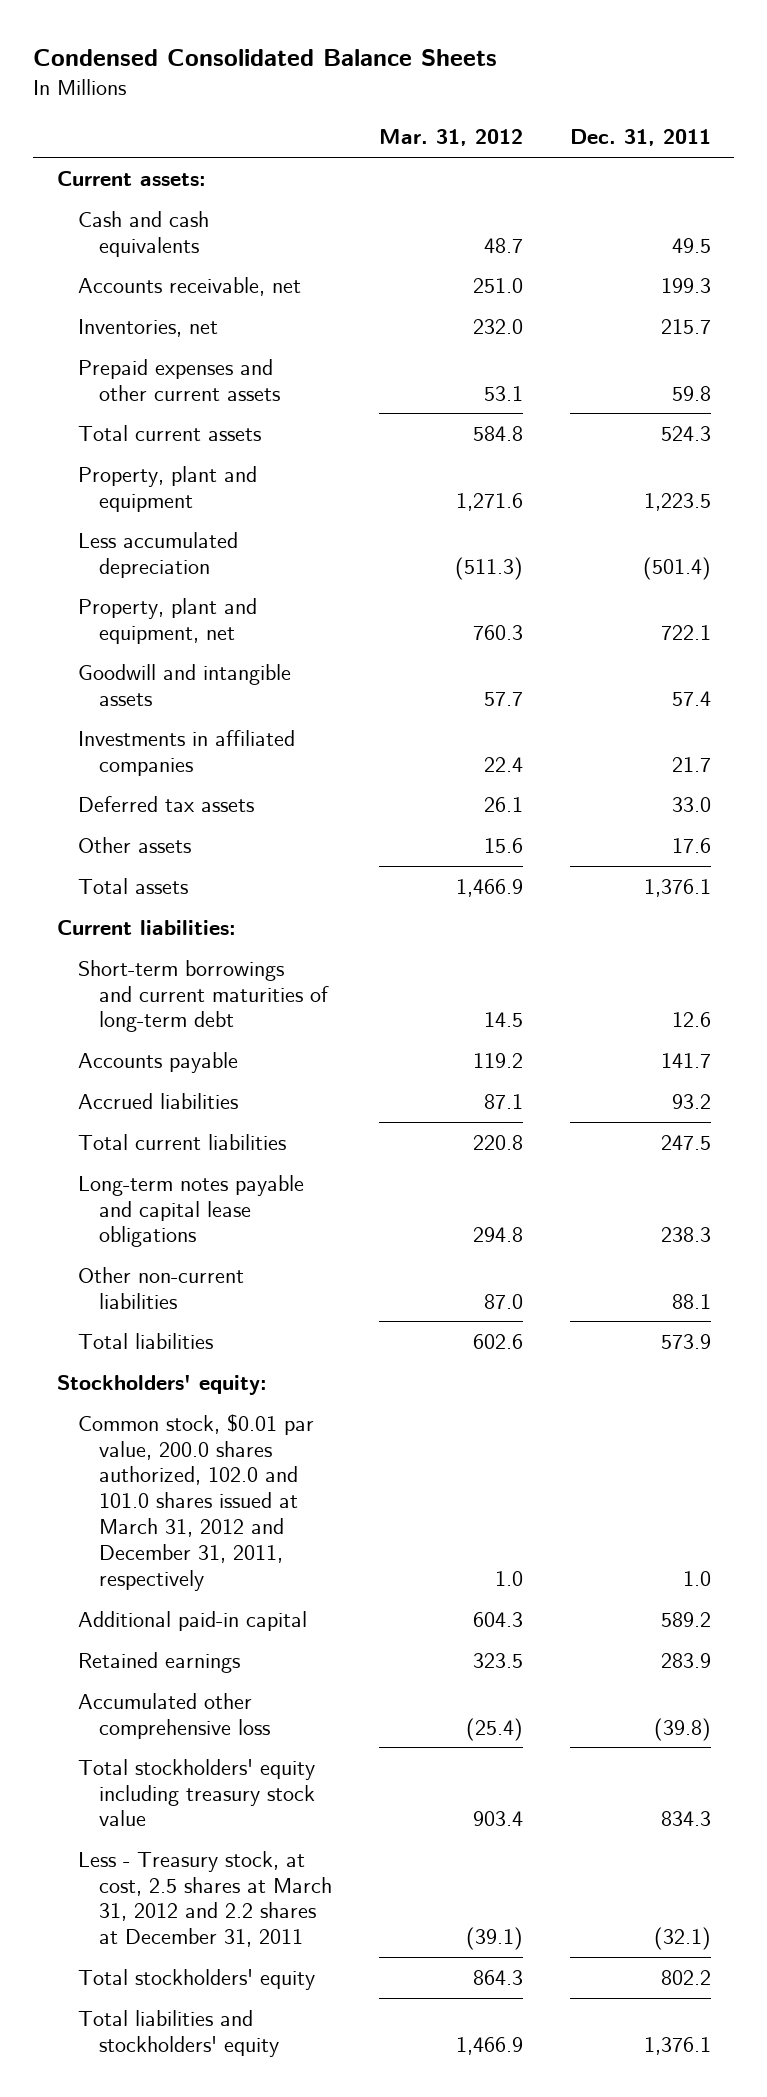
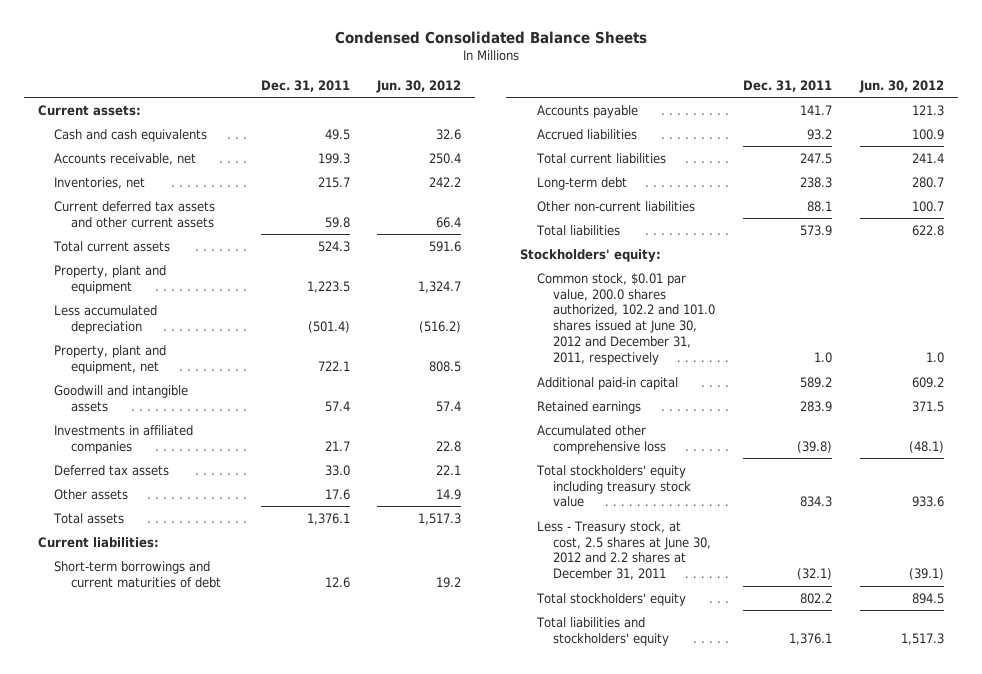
[378,129,523,147] Mar. 31, 2012 -> none
none -> [376,79,462,93] Jun. 30, 2012
[77,358,280,401] Prepaid expenses and other current assets -> [54,200,216,228] Current deferred tax assets and other current assets
[77,959,329,1033] Short-term borrowings and current maturities of long-term debt -> [54,560,222,588] Short-term borrowings and current maturities of debt
[77,1174,304,1248] Long-term notes payable and capital lease obligations -> [536,176,627,190] Long-term debt
[77,1413,314,1591] Common stock, $0.01 par value, 200.0 shares authorized, 102.0 and 101.0 shares issued at March 31, 2012 and December 31, 2011, respectively -> [536,272,716,366] Common stock, $0.01 par value, 200.0 shares authorized, 102.2 and 101.0 shares issued at June 30, 2012 and December 31, 2011, respectively
[77,1850,332,1948] Less - Treasury stock, at cost, 2.5 shares at March 31, 2012 and 2.2 shares at December 31, 2011 -> [536,520,712,581] Less - Treasury stock, at cost, 2.5 shares at June 30, 2012 and 2.2 shares at December 31, 2011

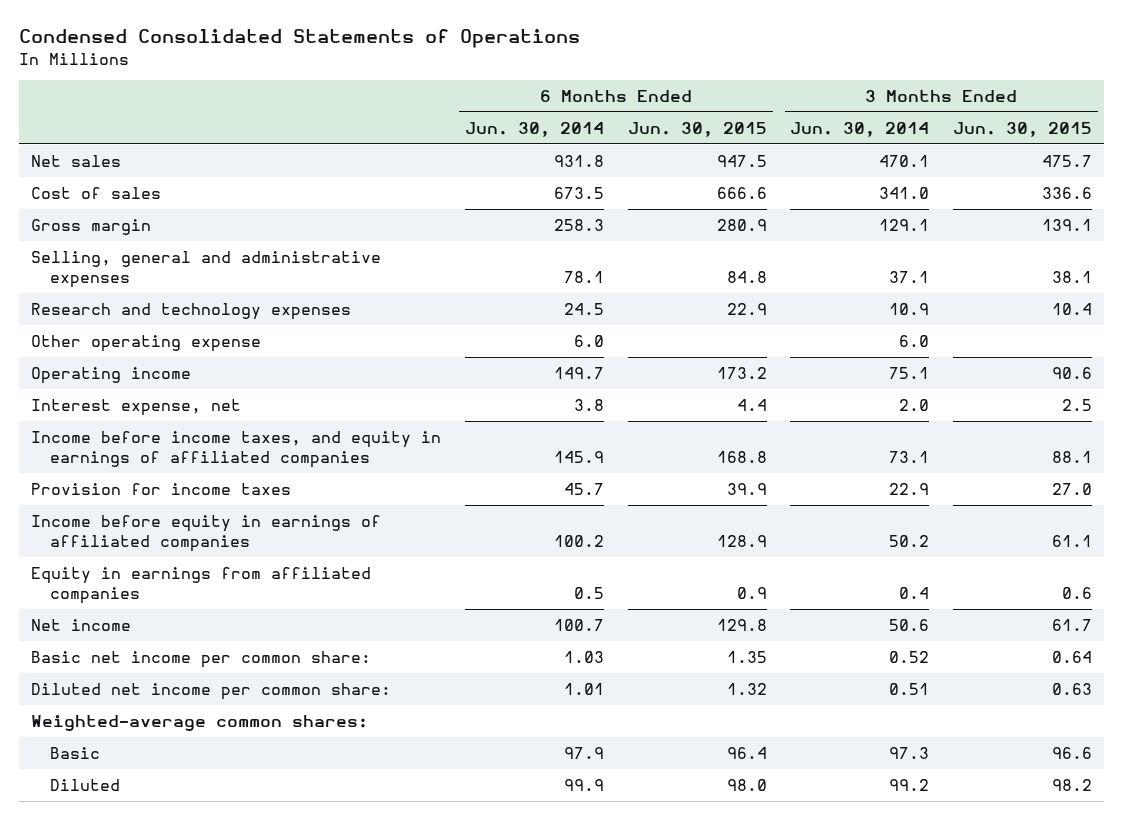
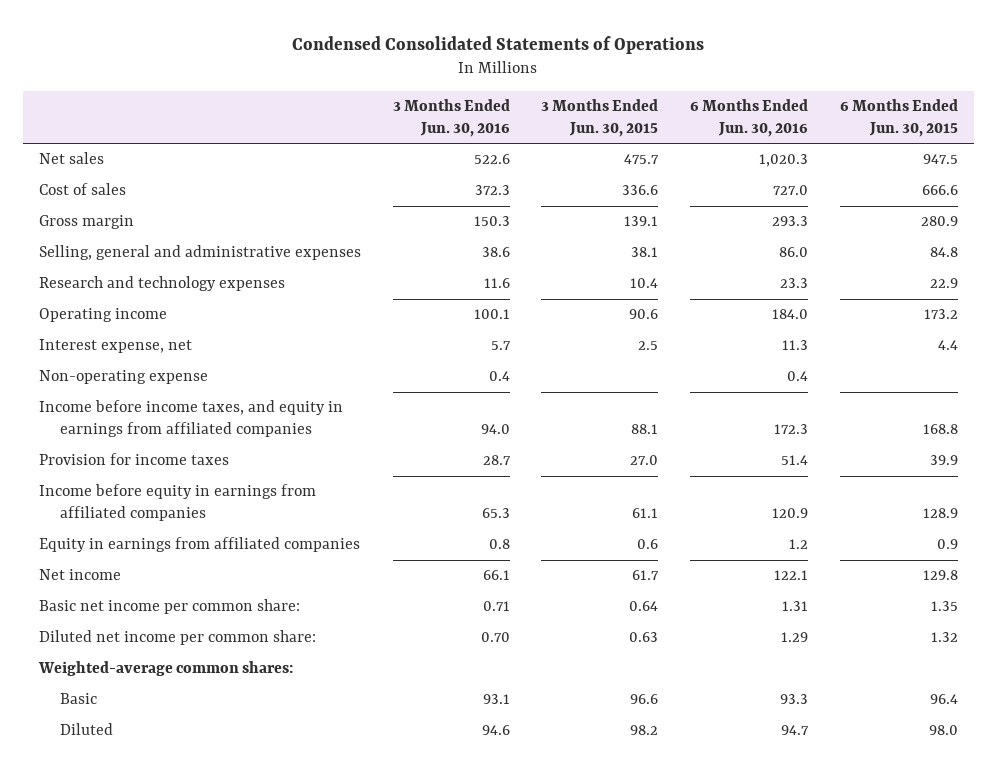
[464,121,604,137] Jun. 30, 2014 -> none
[790,121,930,137] Jun. 30, 2014 -> none
none -> [392,98,510,137] 3 Months Ended Jun. 30, 2016
none -> [690,98,809,137] 6 Months Ended Jun. 30, 2016
[30,334,261,352] Other operating expense -> none
none -> [38,370,208,385] Non-operating expense
[30,430,441,468] Income before income taxes, and equity in earnings of affiliated companies -> [38,400,343,438] Income before income taxes, and equity in earnings from affiliated companies
[30,514,381,552] Income before equity in earnings of affiliated companies -> [38,484,316,522] Income before equity in earnings from affiliated companies

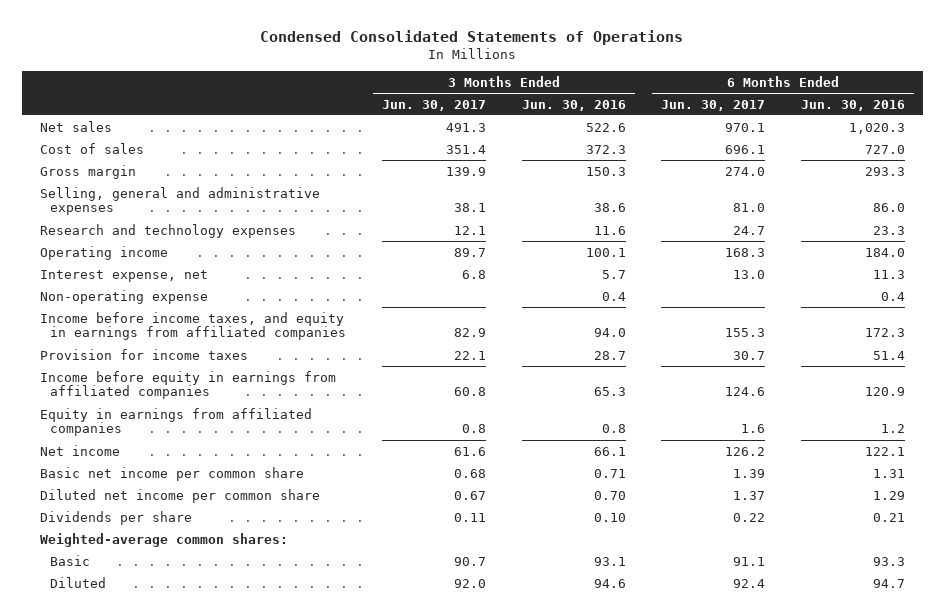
[541,98,659,137] 3 Months Ended Jun. 30, 2015 -> none
[840,98,959,137] 6 Months Ended Jun. 30, 2015 -> none
none -> [381,99,486,111] Jun. 30, 2017
none -> [661,99,766,111] Jun. 30, 2017
[38,599,300,615] Basic net income per common share: -> [39,466,304,481] Basic net income per common share
[38,630,316,646] Diluted net income per common share: -> [39,488,320,503] Diluted net income per common share
none -> [39,510,192,525] Dividends per share

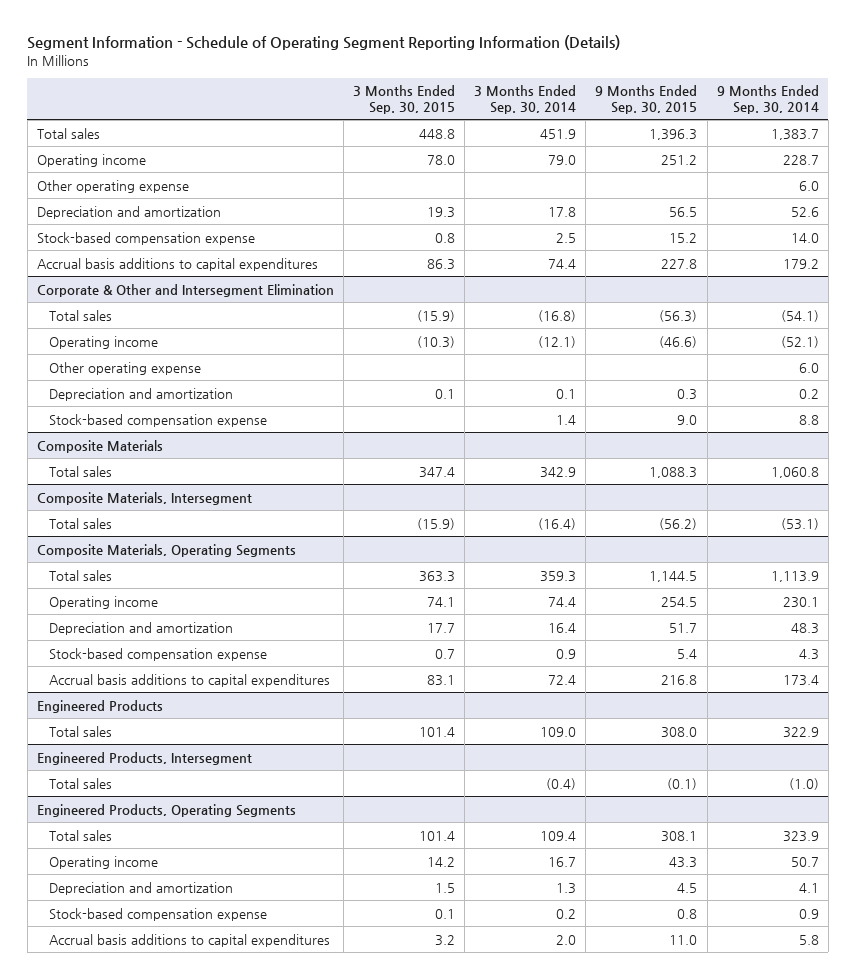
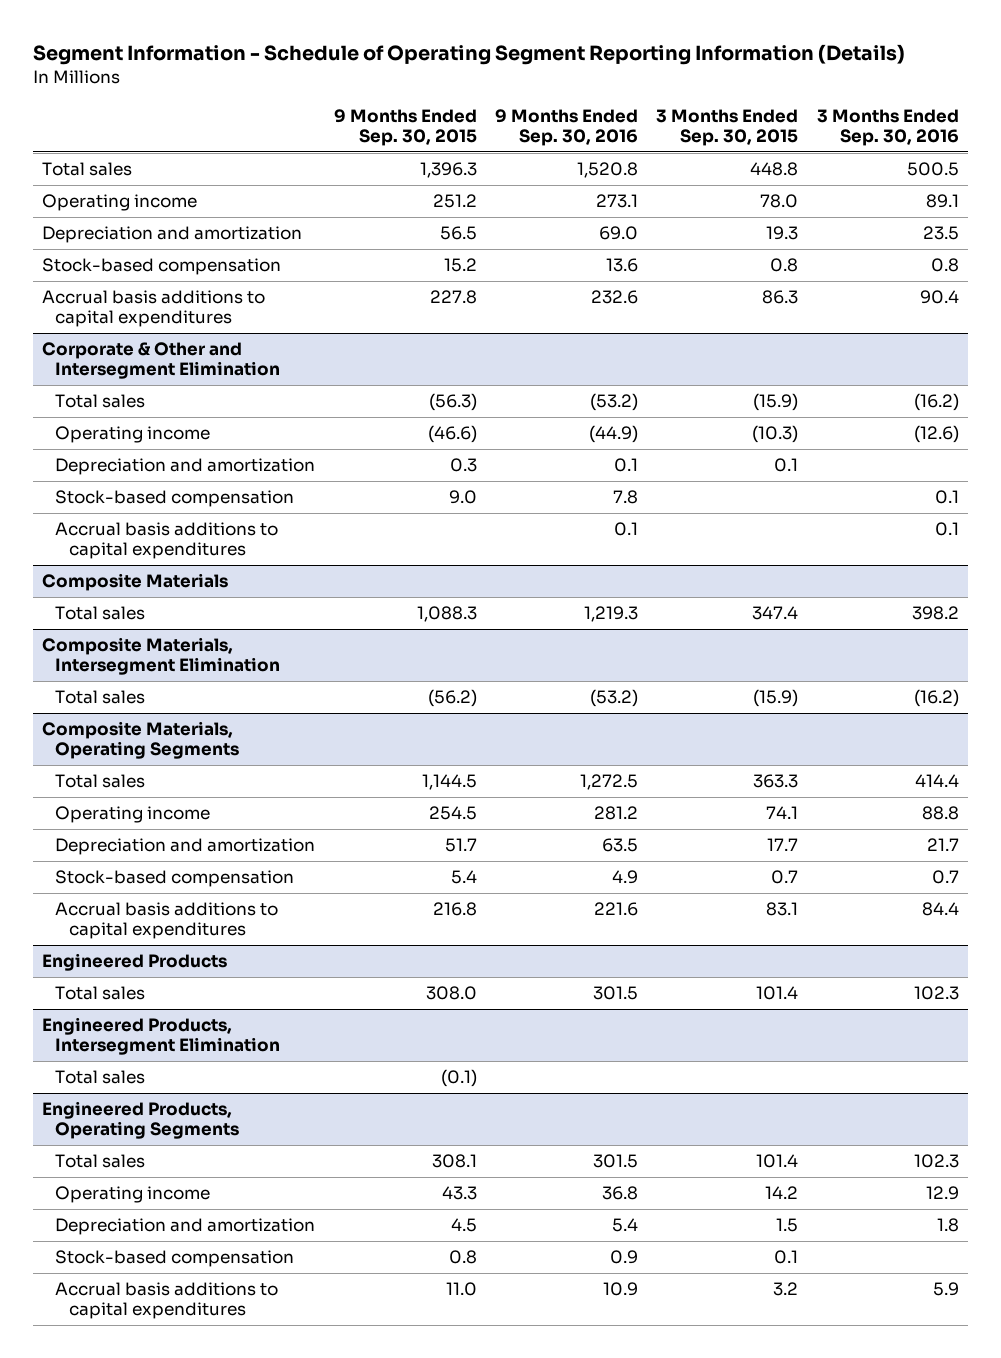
[474,85,577,115] 3 Months Ended Sep. 30, 2014 -> none
[716,85,819,115] 9 Months Ended Sep. 30, 2014 -> none
none -> [495,108,639,147] 9 Months Ended Sep. 30, 2016
none -> [816,108,959,147] 3 Months Ended Sep. 30, 2016
[36,179,189,193] Other operating expense -> none
[36,231,255,245] Stock-based compensation expense -> [42,258,282,276] Stock-based compensation
[49,361,202,375] Other operating expense -> none
[49,413,268,427] Stock-based compensation expense -> [55,490,295,508] Stock-based compensation
none -> [55,522,279,560] Accrual basis additions to capital expenditures
[36,491,252,505] Composite Materials, Intersegment -> [42,637,281,676] Composite Materials, Intersegment Elimination
[49,647,268,661] Stock-based compensation expense -> [55,870,295,888] Stock-based compensation
[36,751,252,765] Engineered Products, Intersegment -> [42,1017,281,1056] Engineered Products, Intersegment Elimination
[49,907,268,921] Stock-based compensation expense -> [55,1250,295,1268] Stock-based compensation

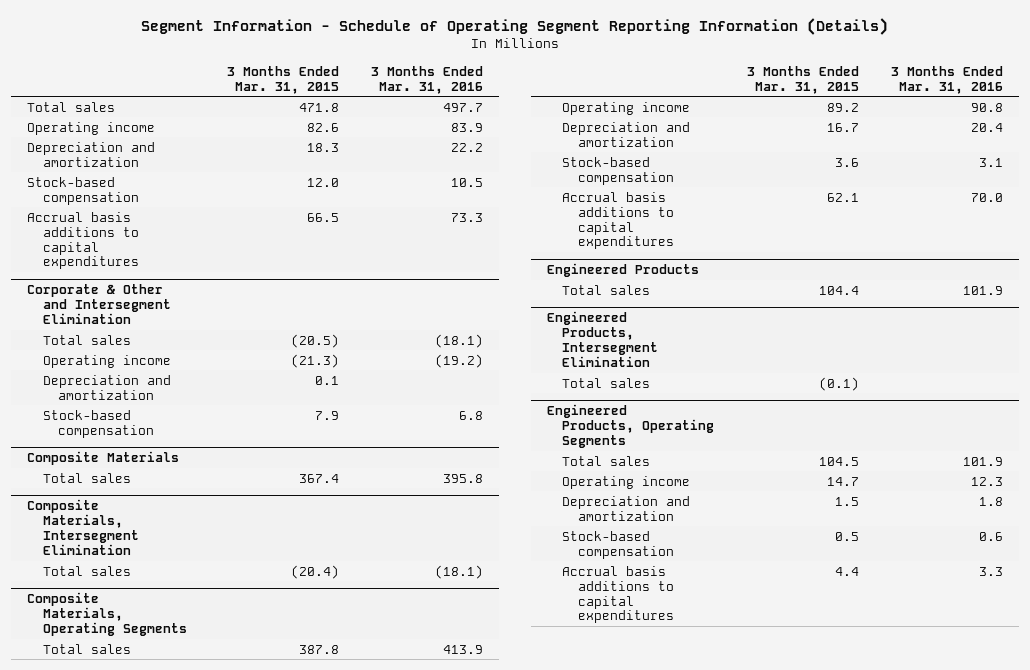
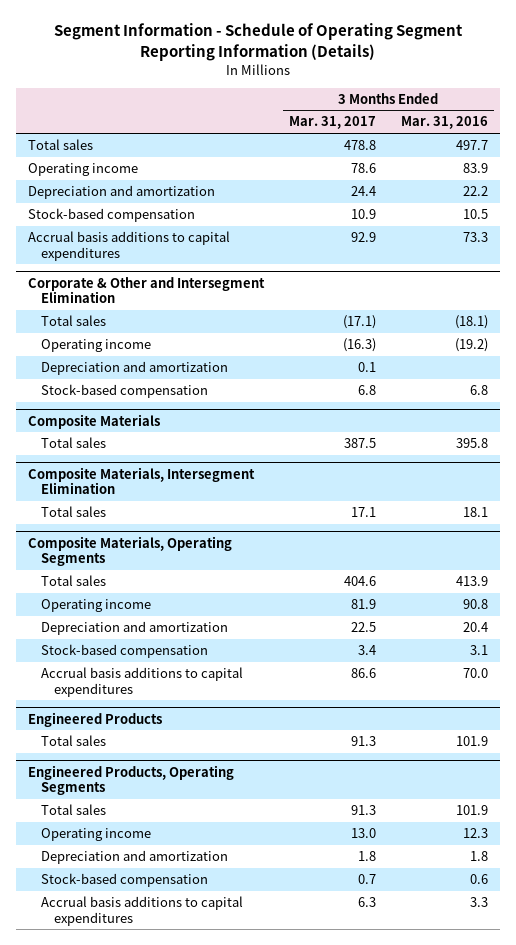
[226,65,339,94] 3 Months Ended Mar. 31, 2015 -> none
none -> [289,116,377,130] Mar. 31, 2017
[434,564,483,579] (18.1) -> [462,507,488,518] 18.1
[547,311,659,367] Engineered Products, Intersegment Elimination -> none
[562,377,651,388] Total sales -> none

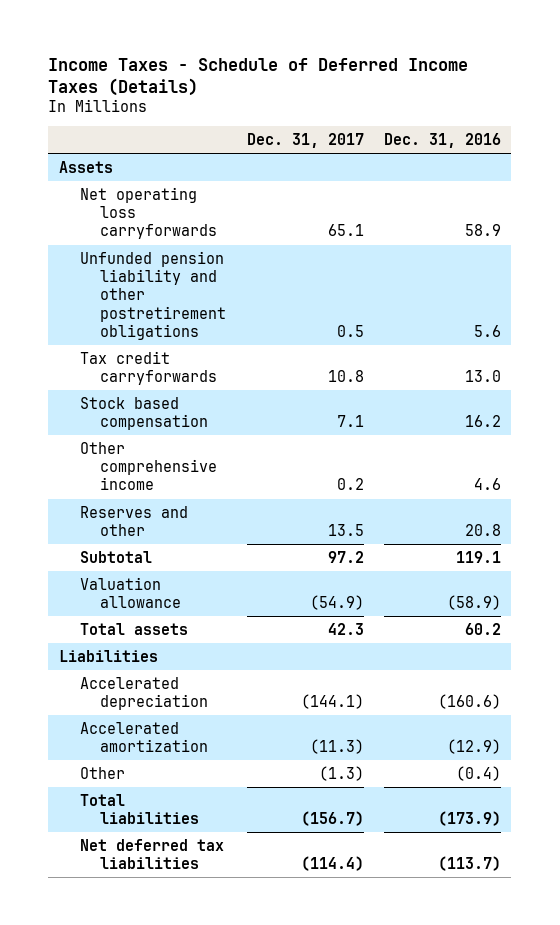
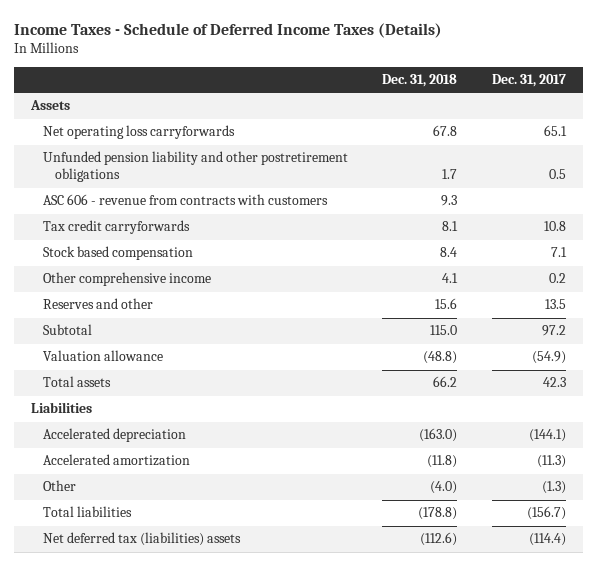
[384,133,502,149] Dec. 31, 2016 -> none
none -> [382,74,458,88] Dec. 31, 2018
none -> [43,194,329,206] ASC 606 - revenue from contracts with customers
[79,838,224,870] Net deferred tax liabilities -> [43,532,242,547] Net deferred tax (liabilities) assets

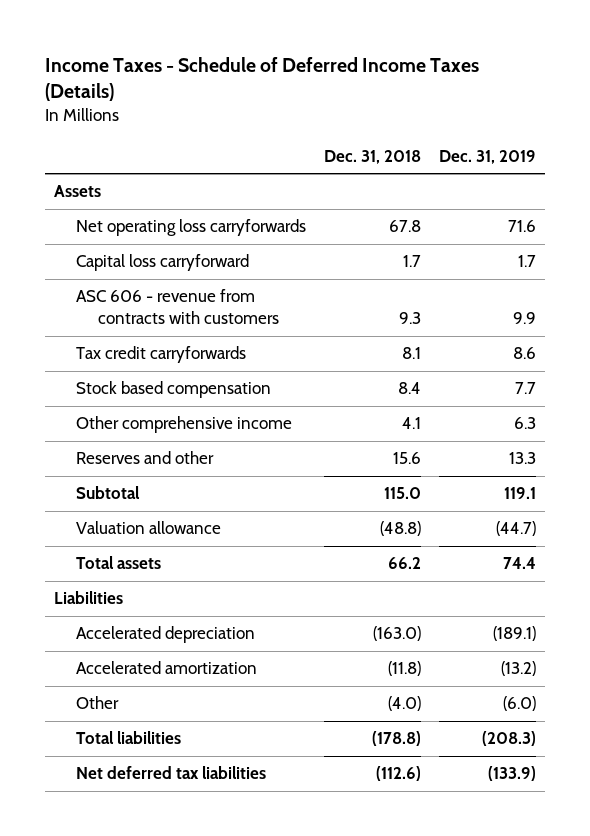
[491,74,566,88] Dec. 31, 2017 -> none
none -> [439,149,537,164] Dec. 31, 2019
[43,151,349,183] Unfunded pension liability and other postretirement obligations -> none
none -> [76,254,250,272] Capital loss carryforward
[43,532,242,547] Net deferred tax (liabilities) assets -> [76,766,267,780] Net deferred tax liabilities

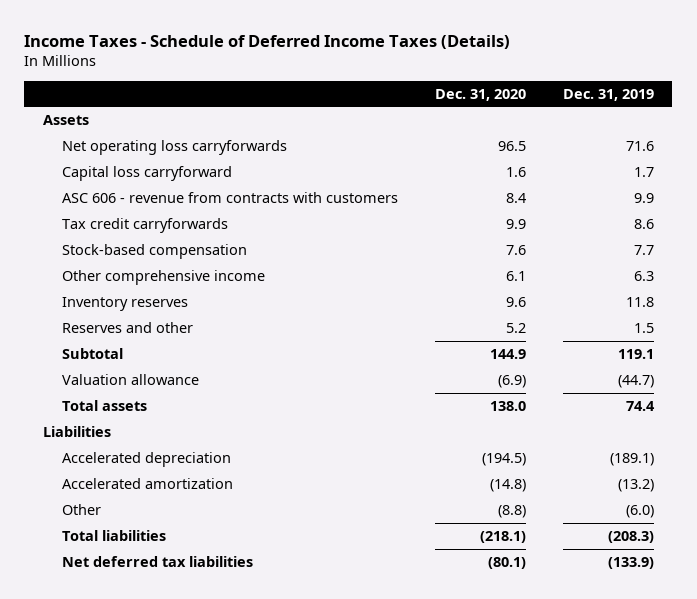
[324,149,422,164] Dec. 31, 2018 -> none
none -> [435,88,527,101] Dec. 31, 2020
[76,381,272,399] Stock based compensation -> [62,244,248,260] Stock-based compensation
none -> [62,297,189,312] Inventory reserves
[509,452,537,465] 13.3 -> [634,323,655,334] 1.5

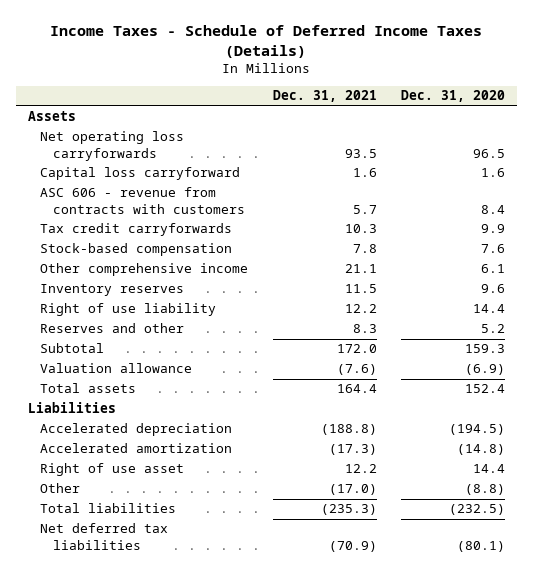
[563,88,655,101] Dec. 31, 2019 -> none
none -> [272,90,377,103] Dec. 31, 2021
none -> [40,303,217,317] Right of use liability
[490,349,527,360] 144.9 -> [464,344,505,354] 159.3
[490,401,527,412] 138.0 -> [464,384,505,394] 152.4
none -> [40,463,185,477] Right of use asset
[480,531,527,544] (218.1) -> [448,504,505,516] (232.5)

